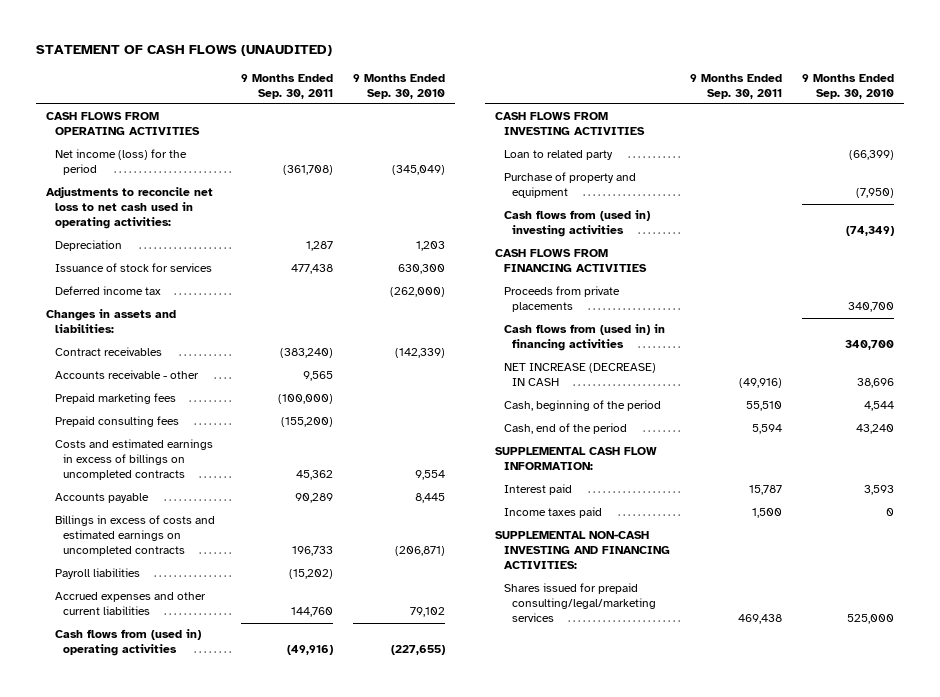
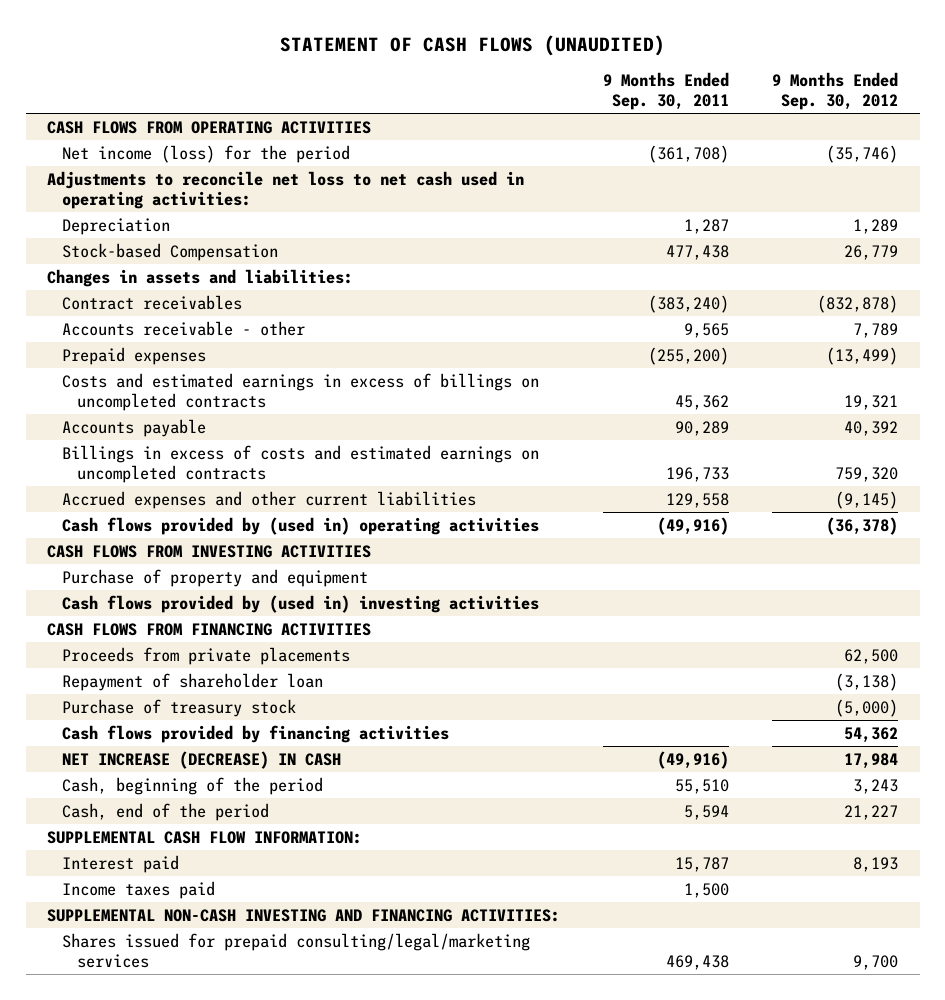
[353,73,446,99] 9 Months Ended Sep. 30, 2010 -> none
none -> [772,72,899,110] 9 Months Ended Sep. 30, 2012
[54,286,161,296] Deferred income tax -> none
[54,263,212,273] Issuance of stock for services -> [62,242,279,261] Stock-based Compensation
[54,393,176,405] Prepaid marketing fees -> none
[54,416,179,428] Prepaid consulting fees -> [62,346,207,365] Prepaid expenses
[280,417,333,428] (155,200) -> [648,346,730,365] (255,200)
[54,568,140,580] Payroll liabilities -> none
[290,607,333,618] 144,760 -> [666,492,730,508] 129,558
[54,629,201,657] Cash flows from (used in) operating activities -> [62,516,540,535] Cash flows provided by (used in) operating activities
[503,150,613,161] Loan to related party -> none
[503,210,650,238] Cash flows from (used in) investing activities -> [62,594,540,613] Cash flows provided by (used in) investing activities
none -> [62,672,324,691] Repayment of shareholder loan
none -> [62,698,297,717] Purchase of treasury stock
[503,324,665,352] Cash flows from (used in) in financing activities -> [62,724,450,743] Cash flows provided by financing activities

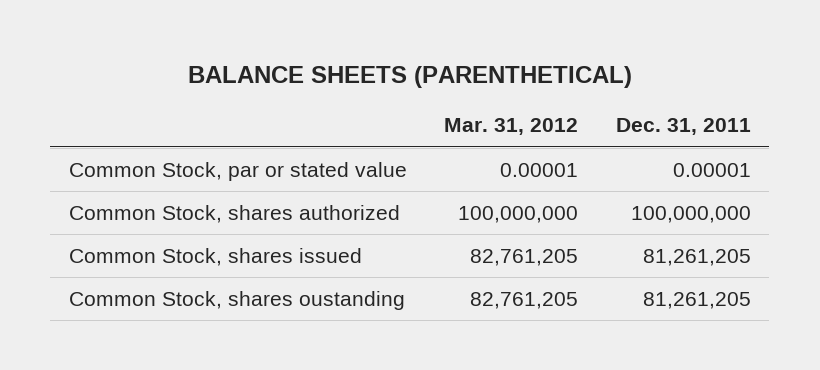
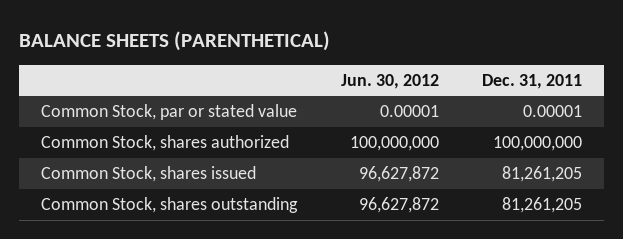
[444,118,579,136] Mar. 31, 2012 -> none
none -> [340,73,439,89] Jun. 30, 2012
[69,290,406,310] Common Stock, shares oustanding -> [41,197,299,214] Common Stock, shares outstanding

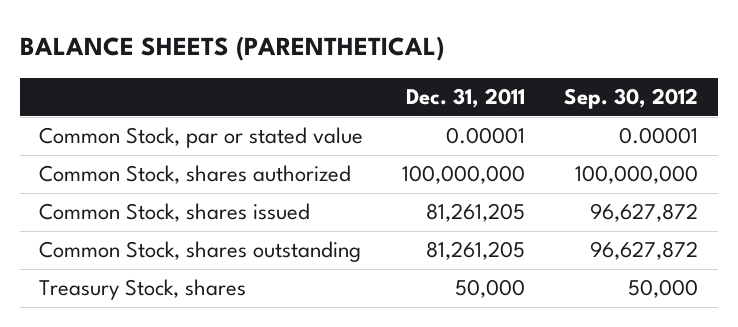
[340,73,439,89] Jun. 30, 2012 -> none
none -> [564,88,699,110] Sep. 30, 2012
none -> [39,279,247,301] Treasury Stock, shares

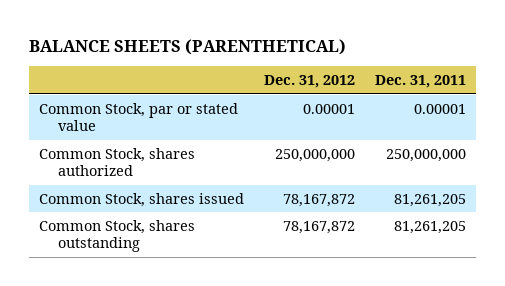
[564,88,699,110] Sep. 30, 2012 -> none
none -> [263,75,355,89] Dec. 31, 2012
[402,165,526,185] 100,000,000 -> [385,148,466,162] 250,000,000
[39,279,247,301] Treasury Stock, shares -> none

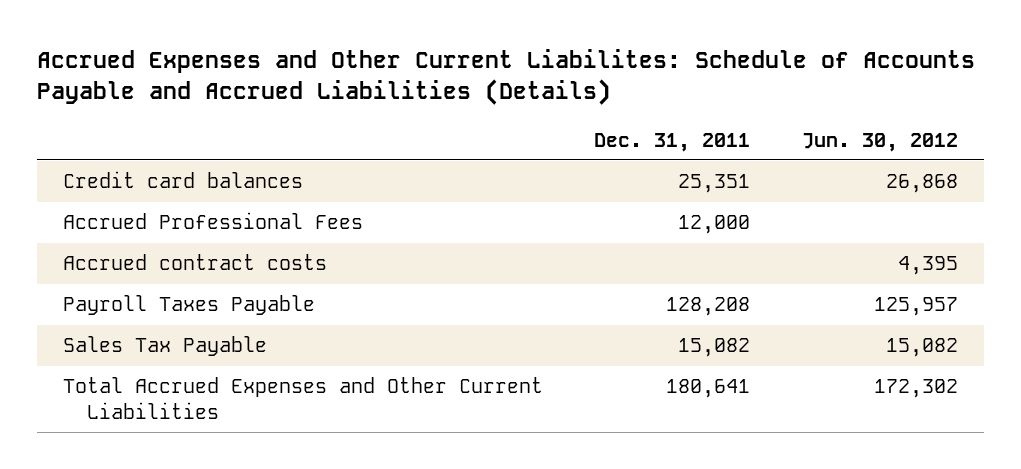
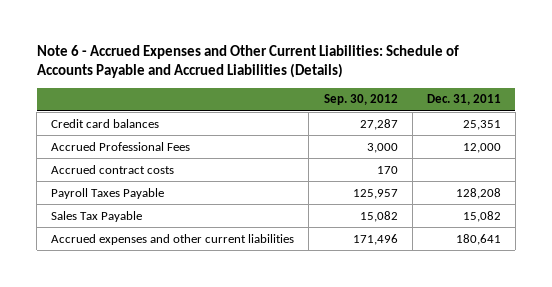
[36,48,975,106] Accrued Expenses and Other Current Liabilites: Schedule of Accounts Payable and Accrued Liabilities (Details) -> [36,44,459,79] Note 6 - Accrued Expenses and Other Current Liabilities: Schedule of Accounts Payable and Accrued Liabilities (Details)
[801,132,958,152] Jun. 30, 2012 -> none
none -> [323,94,398,106] Sep. 30, 2012
[62,377,543,419] Total Accrued Expenses and Other Current Liabilities -> [51,233,295,245] Accrued expenses and other current liabilities

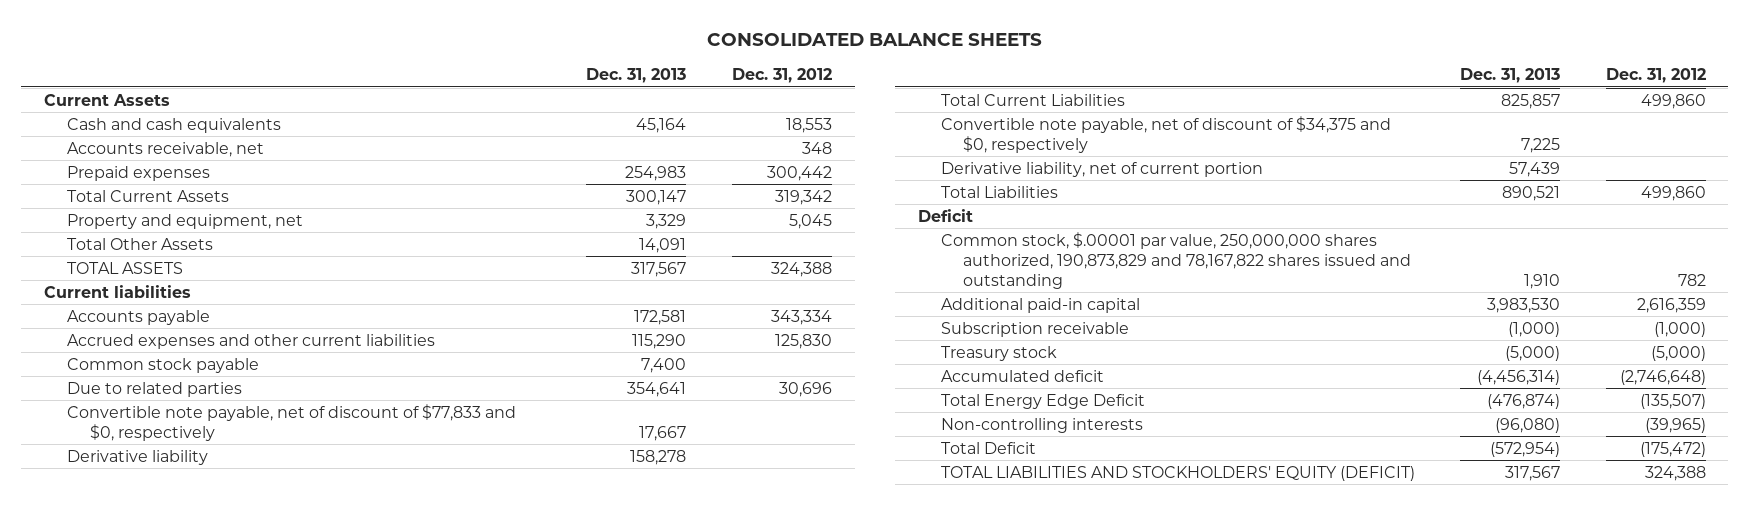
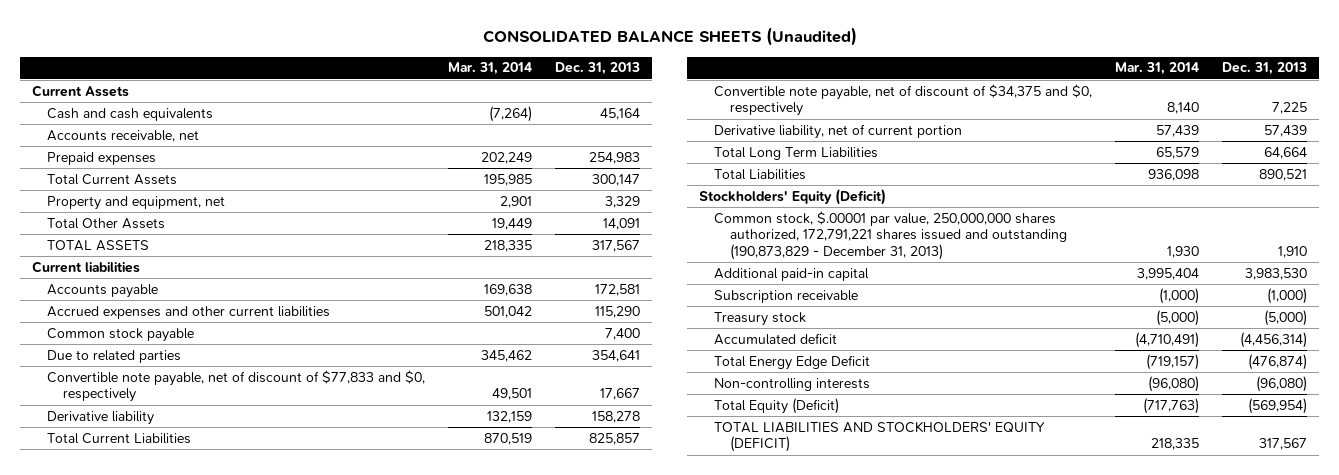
[706,33,1042,47] CONSOLIDATED BALANCE SHEETS -> [482,27,857,47] CONSOLIDATED BALANCE SHEETS (Unaudited)
[731,68,832,84] Dec. 31, 2012 -> none
none -> [448,62,533,76] Mar. 31, 2014
none -> [714,146,879,160] Total Long Term Liabilities
[917,208,973,222] Deficit -> [698,188,886,205] Stockholders' Equity (Deficit)
[940,231,1412,289] Common stock, $.00001 par value, 250,000,000 shares authorized, 190,873,829 and 78,167,822 shares issued and outstanding -> [714,210,1068,260] Common stock, $.00001 par value, 250,000,000 shares authorized, 172,791,221 shares issued and outstanding (190,873,829 - December 31, 2013)
[940,441,1036,454] Total Deficit -> [714,397,840,414] Total Equity (Deficit)
[1490,441,1561,457] (572,954) -> [1248,397,1308,414] (569,954)

